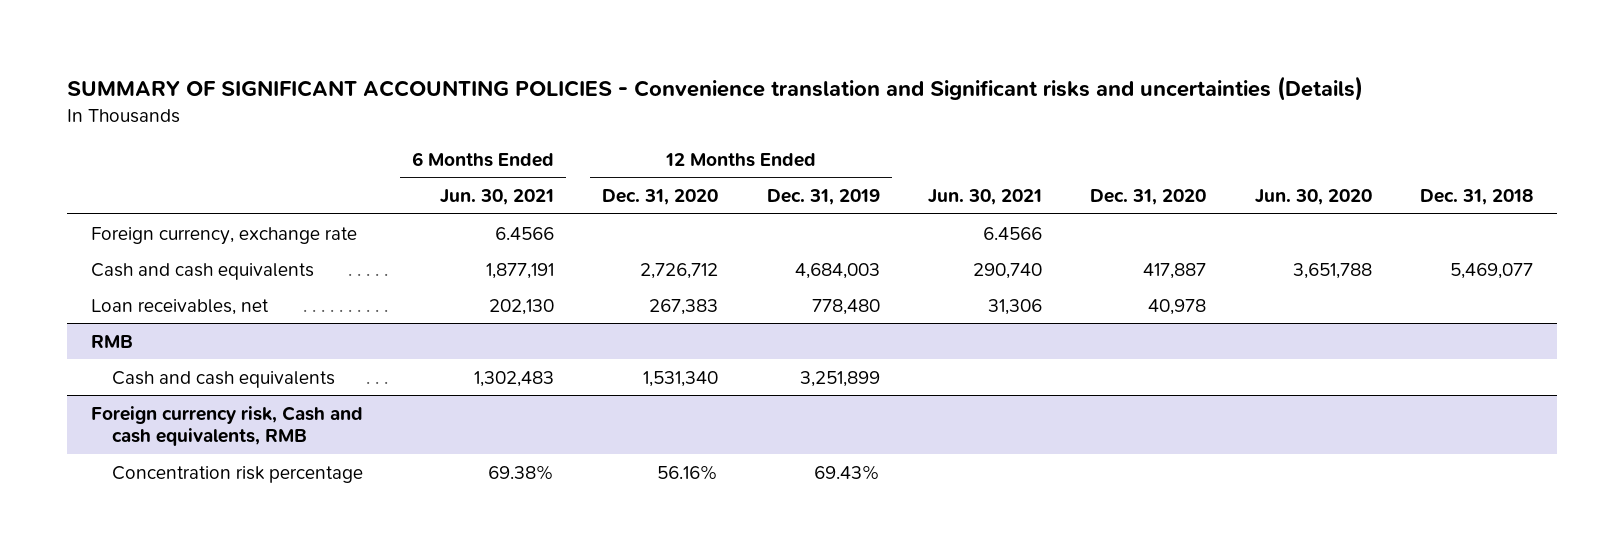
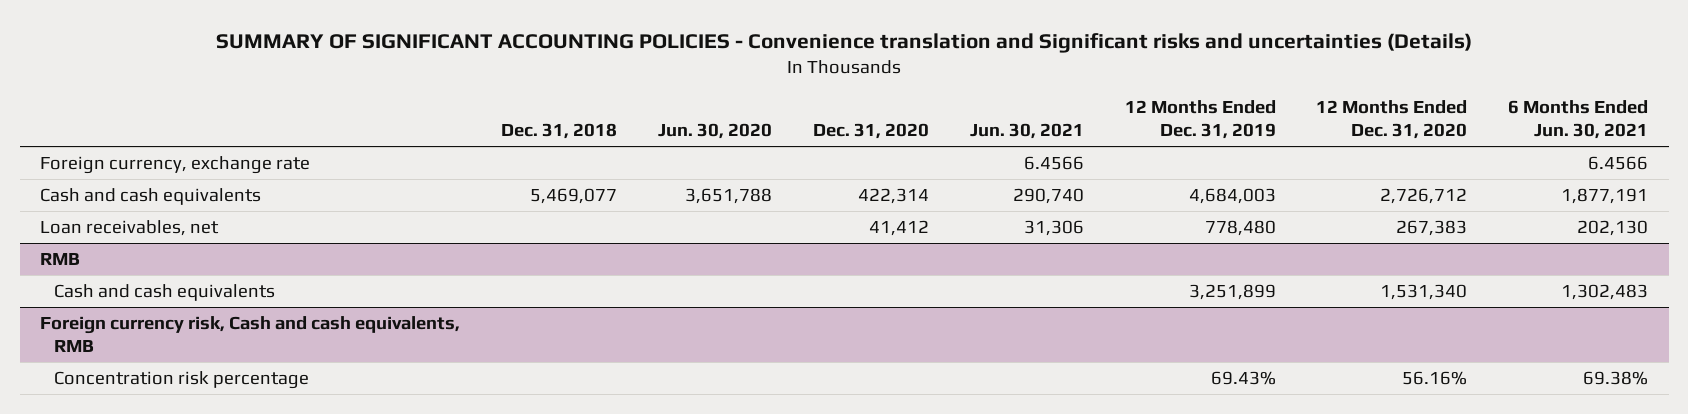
[1143,262,1207,279] 417,887 -> [857,187,929,204] 422,314
[1148,298,1207,315] 40,978 -> [868,219,929,236] 41,412

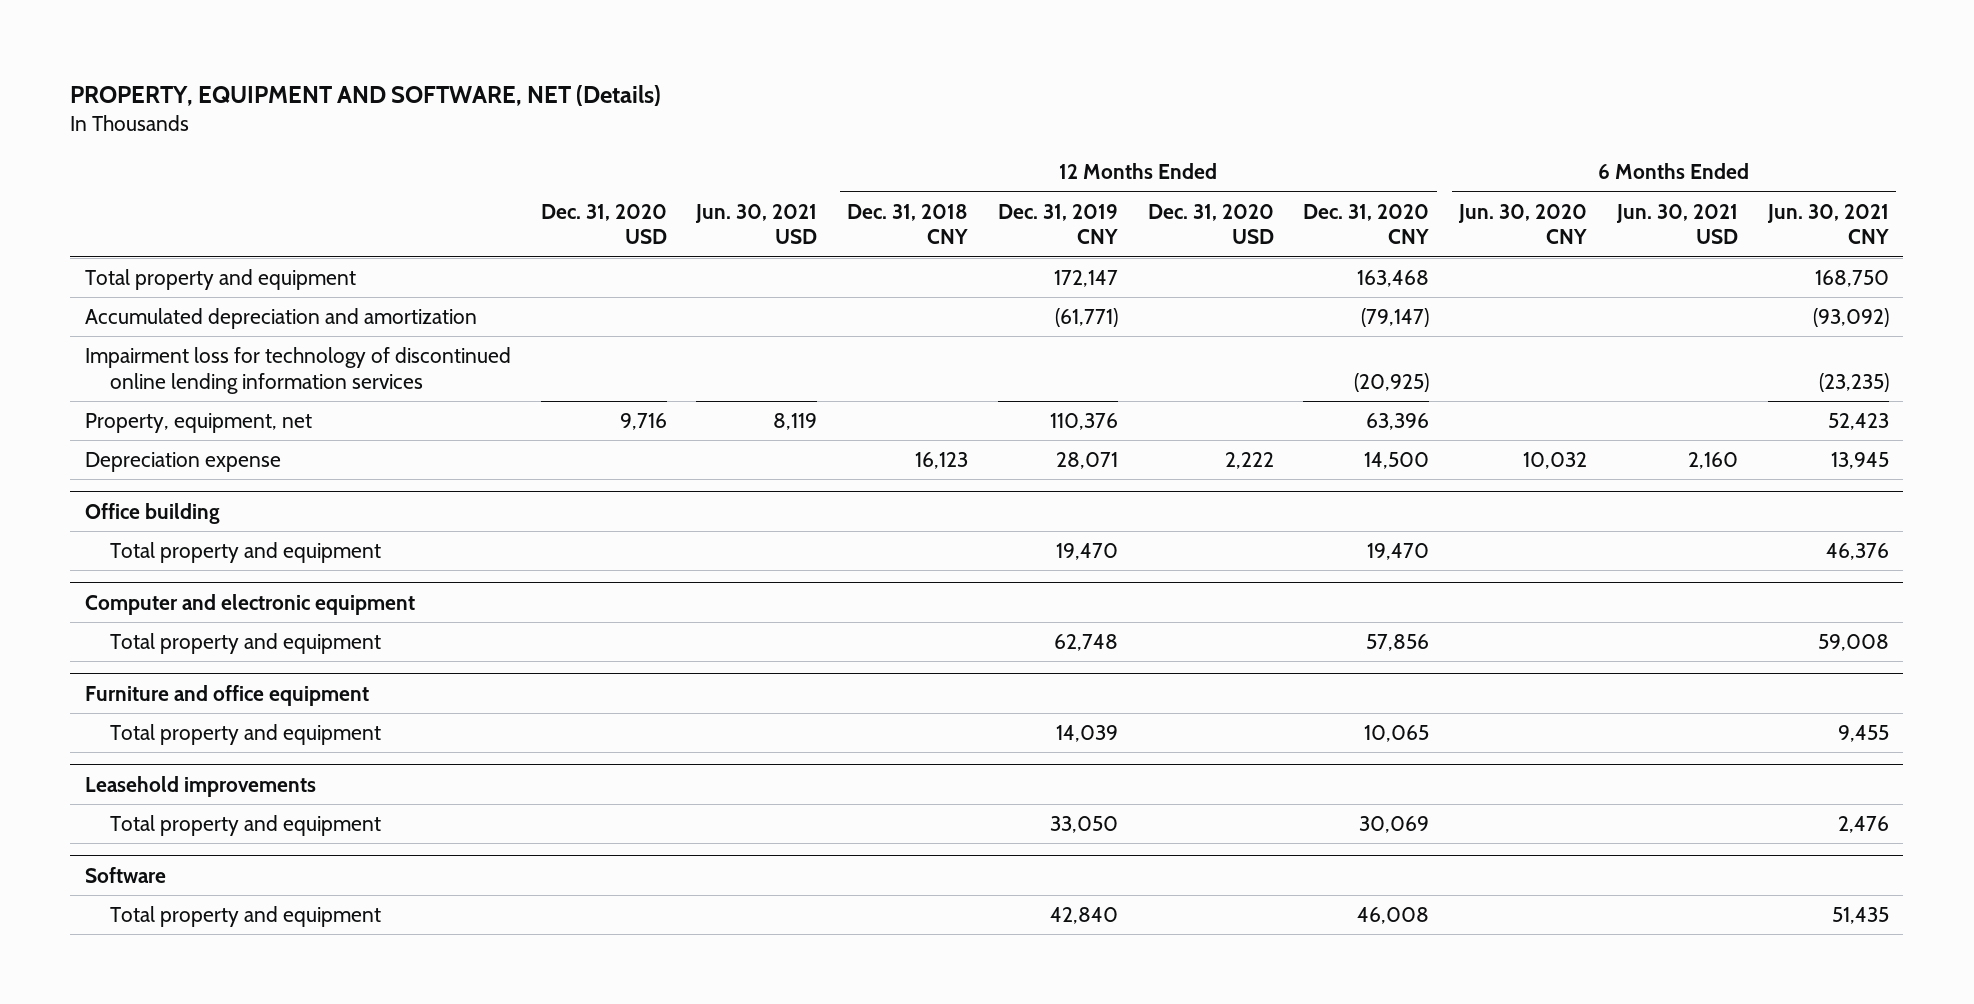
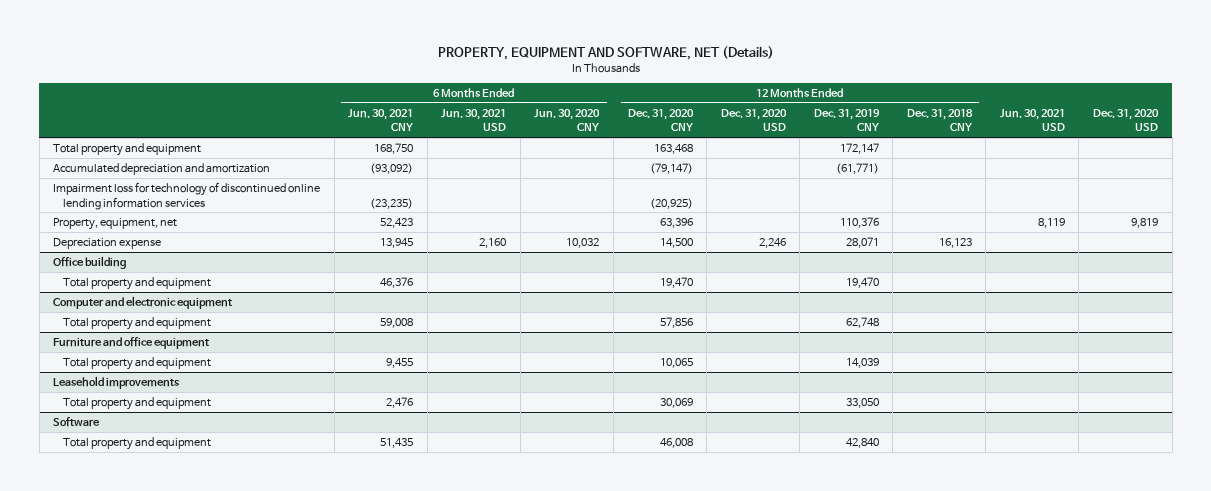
[619,413,667,431] 9,716 -> [1130,217,1158,228] 9,819
[1224,452,1274,470] 2,222 -> [758,237,786,248] 2,246

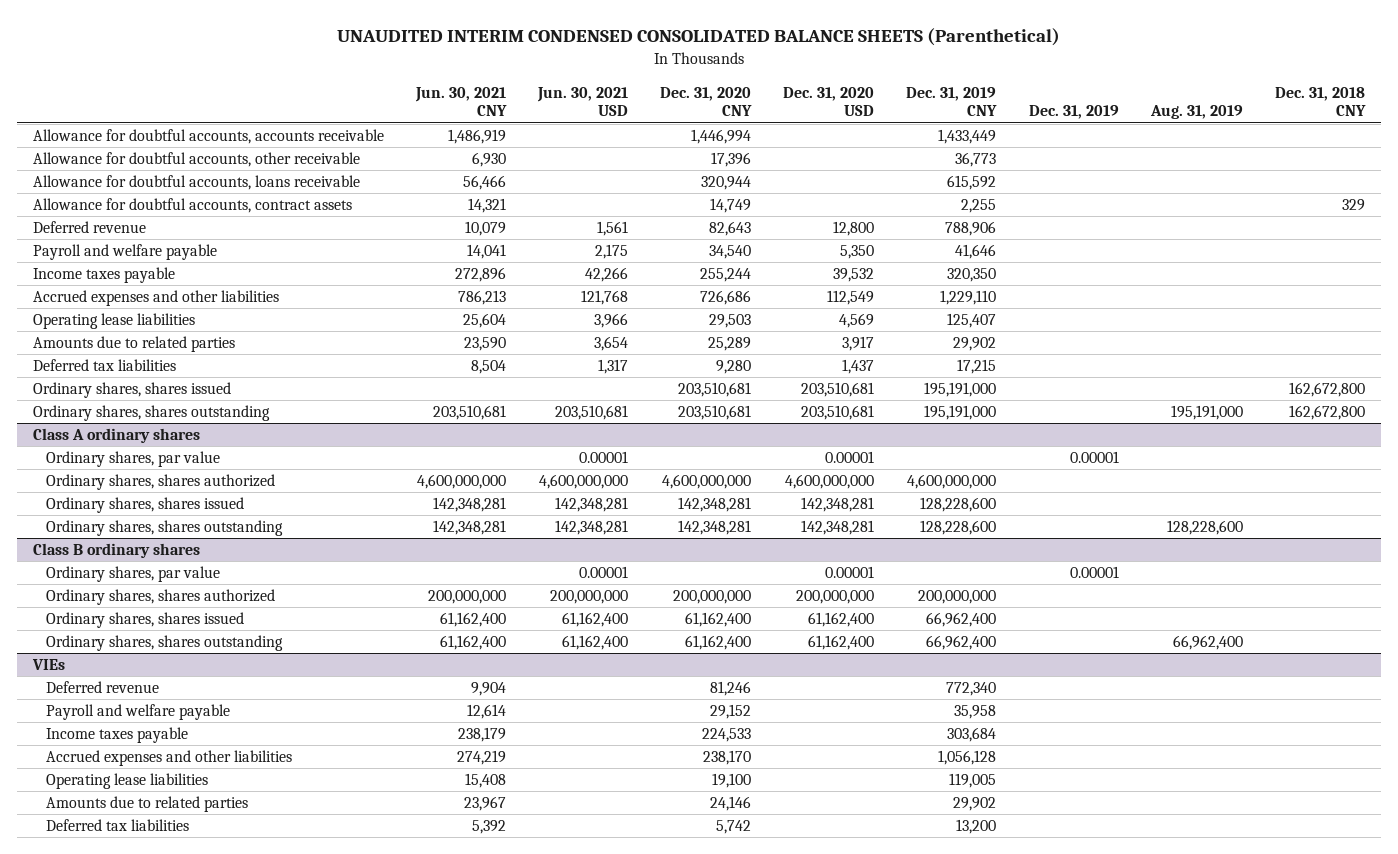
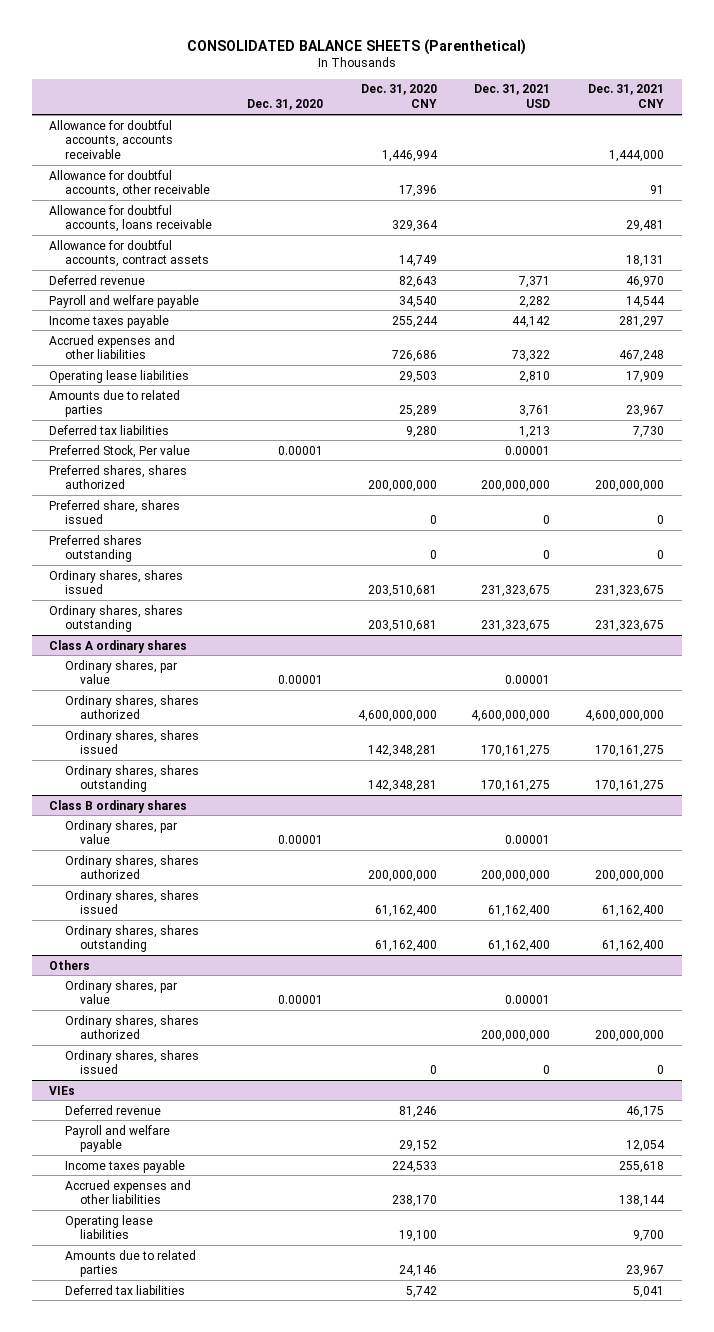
[336,28,1060,47] UNAUDITED INTERIM CONDENSED CONSOLIDATED BALANCE SHEETS (Parenthetical) -> [186,38,526,55] CONSOLIDATED BALANCE SHEETS (Parenthetical)
[415,86,508,117] Jun. 30, 2021 CNY -> none
[537,86,629,117] Jun. 30, 2021 USD -> none
[783,86,875,117] Dec. 31, 2020 USD -> none
[906,86,998,117] Dec. 31, 2019 CNY -> none
[1028,105,1119,120] Dec. 31, 2019 -> none
[1149,105,1243,120] Aug. 31, 2019 -> none
[1274,86,1366,117] Dec. 31, 2018 CNY -> none
none -> [246,99,323,111] Dec. 31, 2020
none -> [474,84,551,109] Dec. 31, 2021 USD
none -> [588,84,665,109] Dec. 31, 2021 CNY
[701,176,752,191] 320,944 -> [391,220,438,233] 329,364
none -> [49,444,191,458] Preferred Stock, Per value
none -> [49,464,188,490] Preferred shares, shares authorized
none -> [49,499,181,525] Preferred share, shares issued
none -> [49,534,143,563] Preferred shares outstanding
none -> [49,959,91,970] Others
none -> [64,979,177,1005] Ordinary shares, par value
none -> [64,1014,199,1040] Ordinary shares, shares authorized
none -> [64,1049,199,1075] Ordinary shares, shares issued

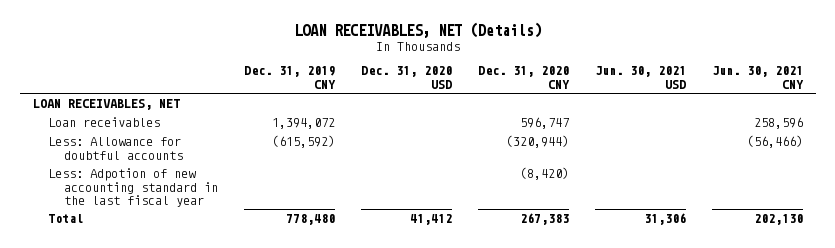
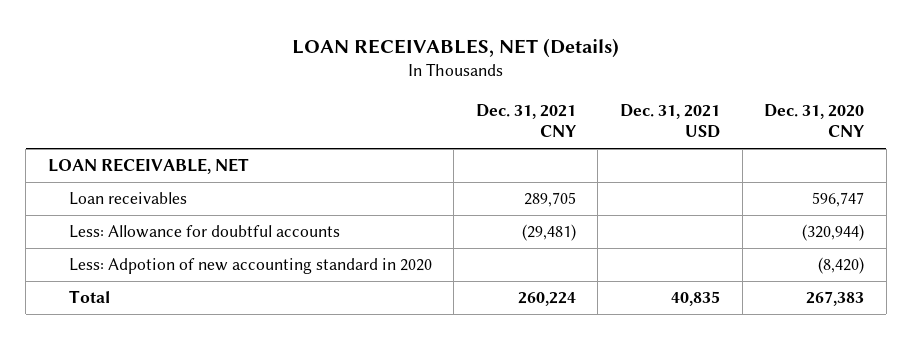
[243,66,336,89] Dec. 31, 2019 CNY -> none
[360,66,452,89] Dec. 31, 2020 USD -> none
[594,66,686,89] Jun. 30, 2021 USD -> none
[711,66,804,89] Jun. 30, 2021 CNY -> none
none -> [475,103,576,138] Dec. 31, 2021 CNY
none -> [620,103,721,139] Dec. 31, 2021 USD
[32,99,180,111] LOAN RECEIVABLES, NET -> [47,158,249,175] LOAN RECEIVABLE, NET
[48,168,218,207] Less: Adpotion of new accounting standard in the last fiscal year -> [68,258,432,275] Less: Adpotion of new accounting standard in 2020

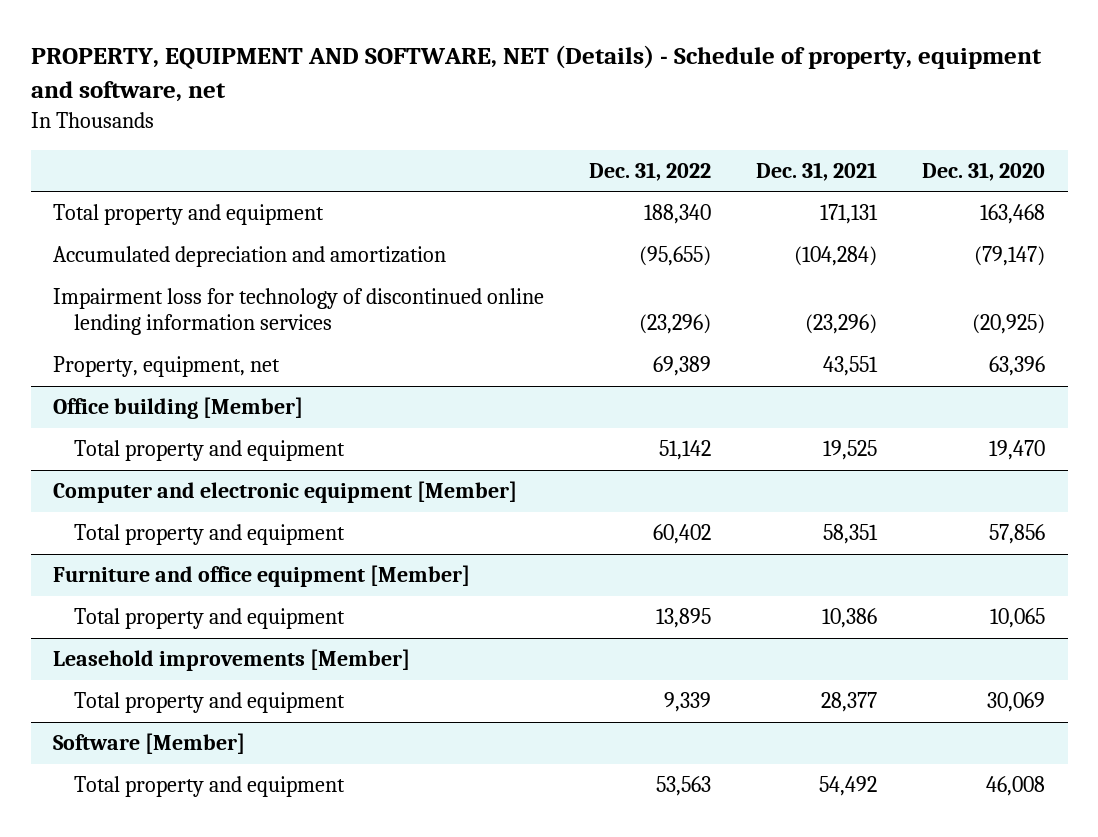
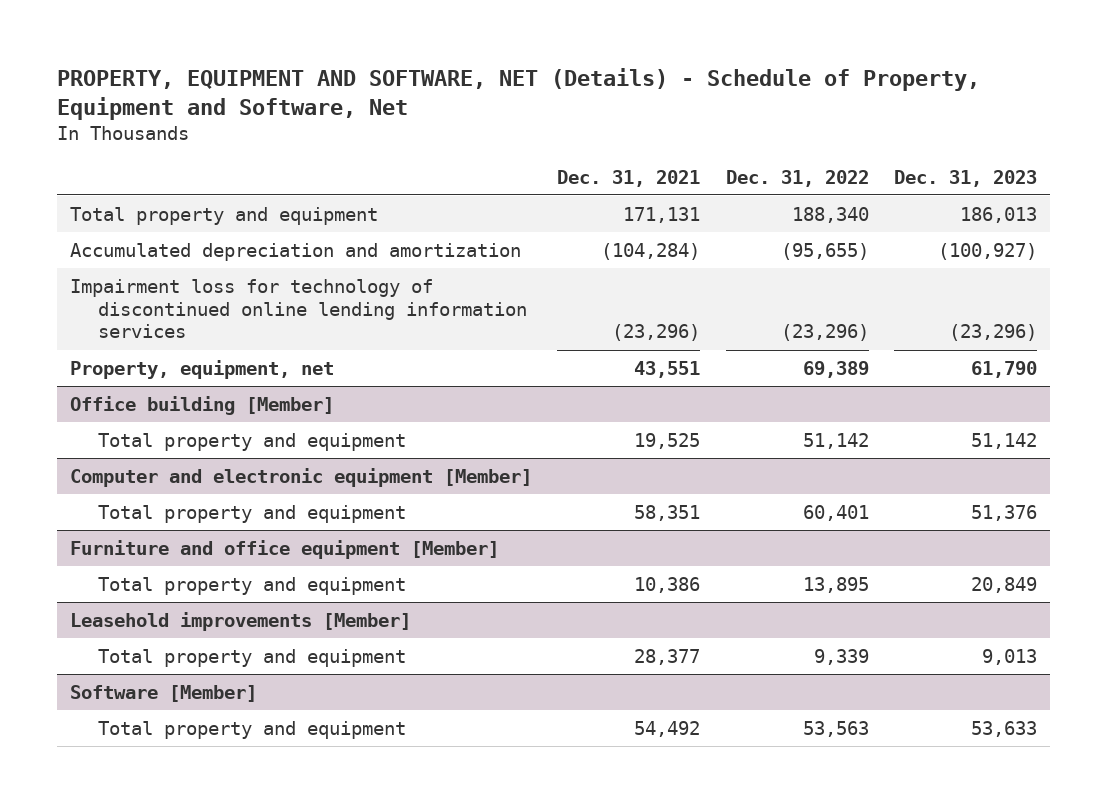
[30,45,1042,103] PROPERTY, EQUIPMENT AND SOFTWARE, NET (Details) - Schedule of property, equipment and software, net -> [57,68,981,121] PROPERTY, EQUIPMENT AND SOFTWARE, NET (Details) - Schedule of Property, Equipment and Software, Net
[922,161,1046,181] Dec. 31, 2020 -> none
none -> [894,169,1038,187] Dec. 31, 2023
[653,524,712,545] 60,402 -> [802,504,869,521] 60,401

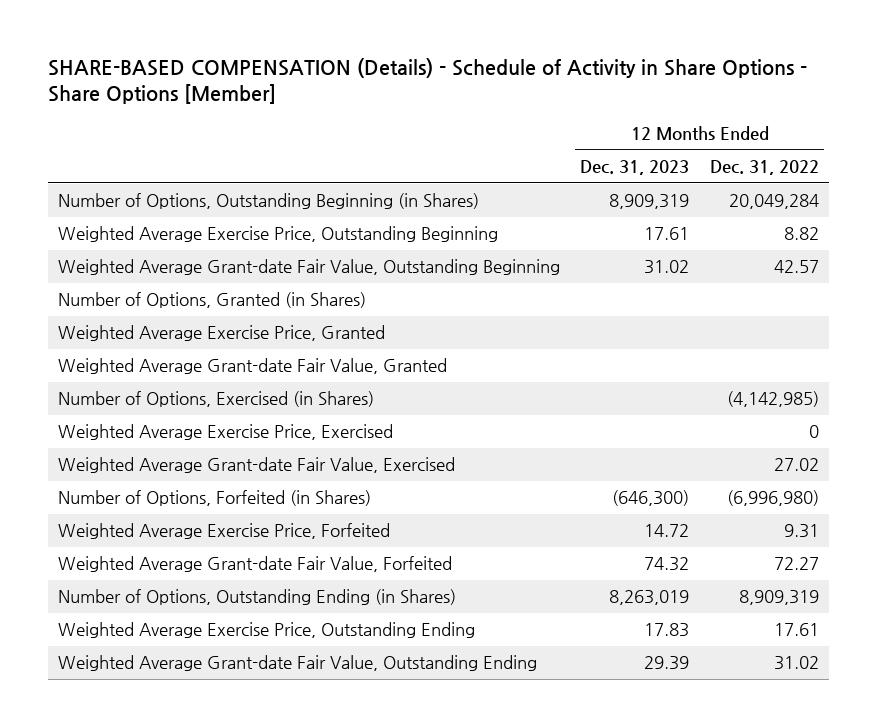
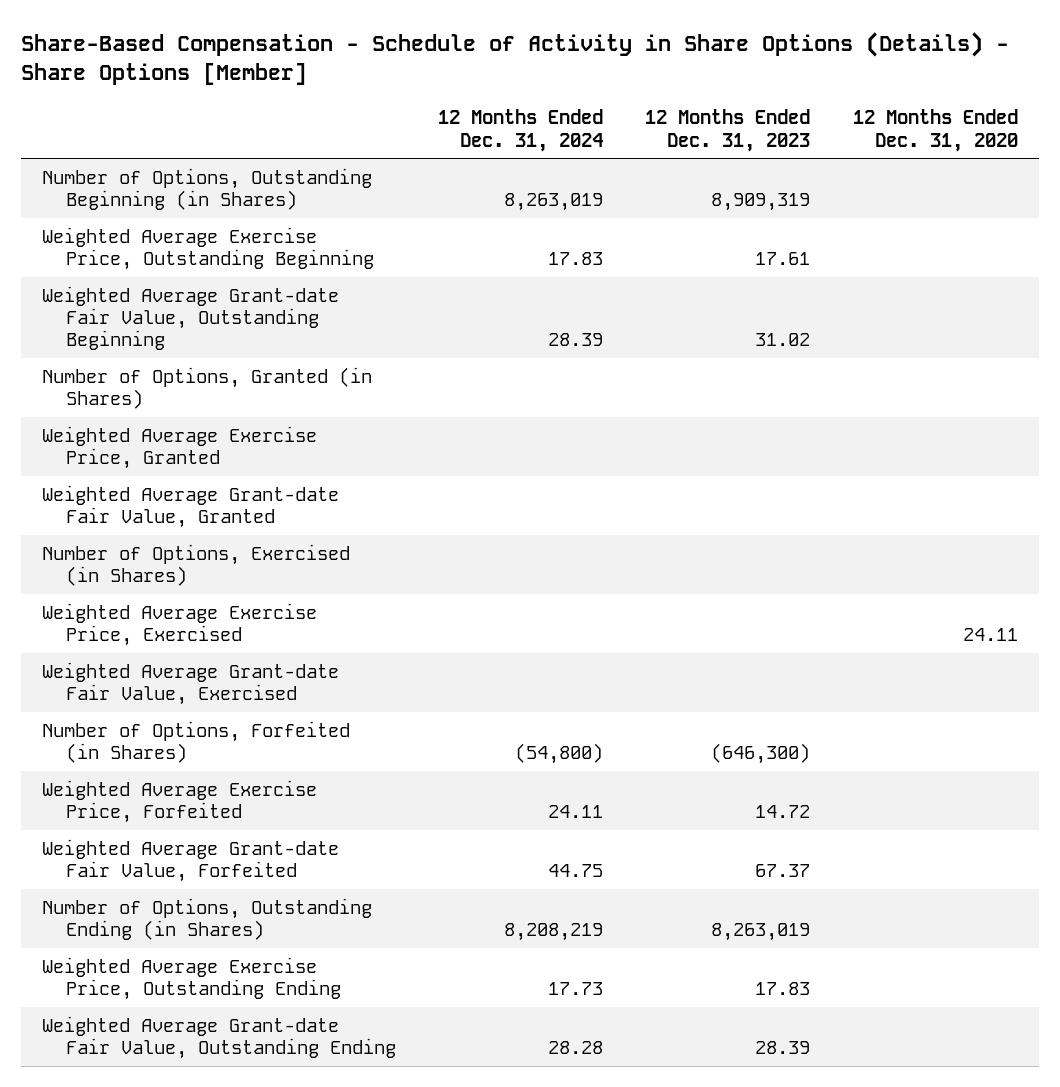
[47,57,807,104] SHARE-BASED COMPENSATION (Details) - Schedule of Activity in Share Options - Share Options [Member] -> [21,31,1010,86] Share-Based Compensation - Schedule of Activity in Share Options (Details) - Share Options [Member]
[709,160,819,176] Dec. 31, 2022 -> none
none -> [437,109,603,152] 12 Months Ended Dec. 31, 2024
none -> [852,109,1018,152] 12 Months Ended Dec. 31, 2020
[644,557,690,572] 74.32 -> [755,864,811,878] 67.37
[644,656,690,671] 29.39 -> [755,1041,811,1055] 28.39

